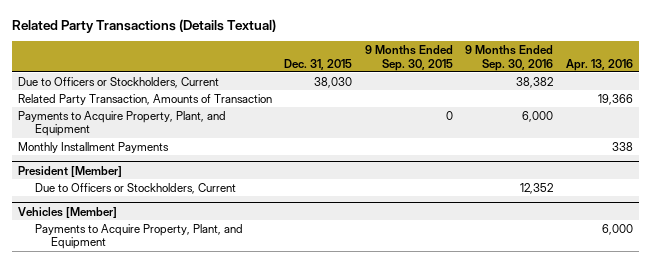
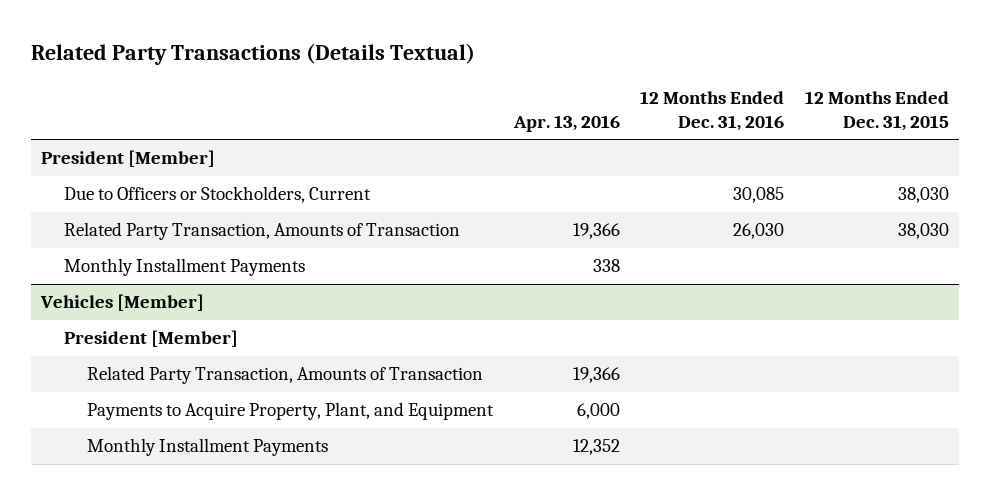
[284,58,353,70] Dec. 31, 2015 -> none
[364,44,453,71] 9 Months Ended Sep. 30, 2015 -> none
[465,44,554,71] 9 Months Ended Sep. 30, 2016 -> none
none -> [640,90,785,131] 12 Months Ended Dec. 31, 2016
none -> [804,90,949,131] 12 Months Ended Dec. 31, 2015
none -> [41,150,216,168] President [Member]
[17,110,226,137] Payments to Acquire Property, Plant, and Equipment -> none
[17,165,122,177] President [Member] -> none
[34,182,236,194] Due to Officers or Stockholders, Current -> none
none -> [64,330,239,348] President [Member]
none -> [87,366,484,385] Related Party Transaction, Amounts of Transaction
none -> [87,438,329,457] Monthly Installment Payments

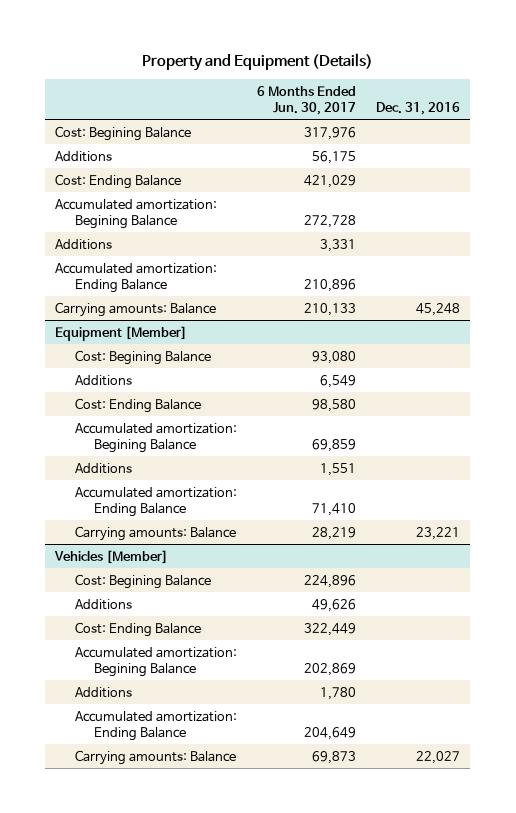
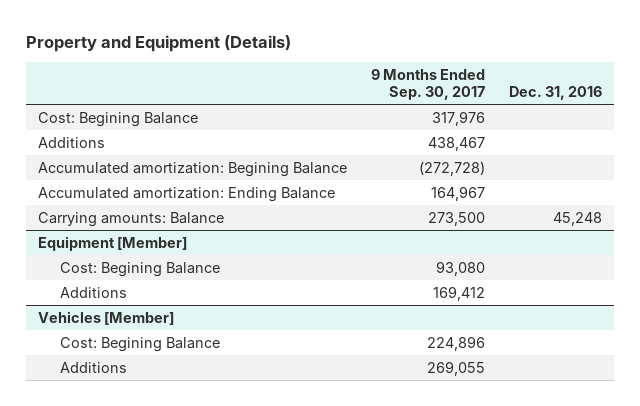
[256,85,356,115] 6 Months Ended Jun. 30, 2017 -> none
none -> [370,68,485,100] 9 Months Ended Sep. 30, 2017
[55,173,182,189] Cost: Ending Balance -> none
[55,238,113,250] Additions -> none
[74,397,201,413] Cost: Ending Balance -> none
[74,422,237,453] Accumulated amortization: Begining Balance -> none
[74,462,132,474] Additions -> none
[74,486,237,517] Accumulated amortization: Ending Balance -> none
[74,525,236,541] Carrying amounts: Balance -> none
[74,621,201,637] Cost: Ending Balance -> none
[74,646,237,677] Accumulated amortization: Begining Balance -> none
[74,686,132,698] Additions -> none
[74,710,237,741] Accumulated amortization: Ending Balance -> none
[74,749,236,765] Carrying amounts: Balance -> none

